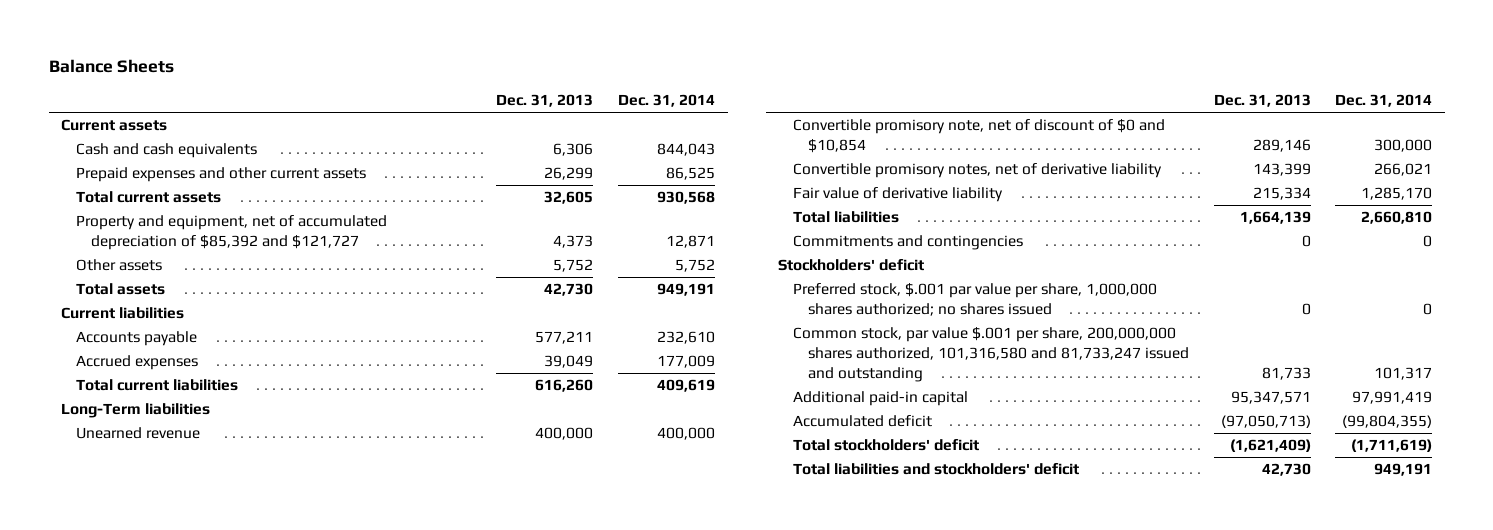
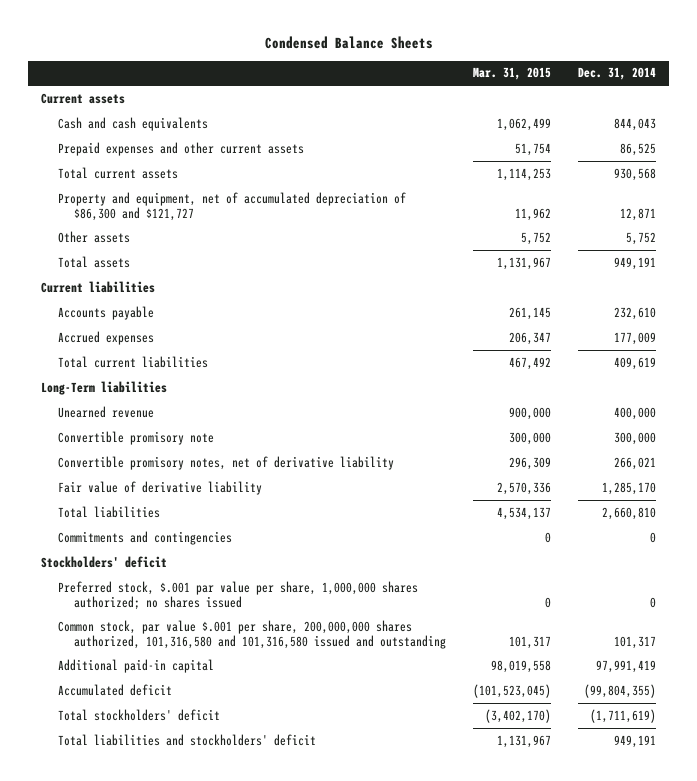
[48,59,174,74] Balance Sheets -> [264,35,433,49] Condensed Balance Sheets
[496,93,594,107] Dec. 31, 2013 -> none
none -> [473,67,552,81] Mar. 31, 2015
[75,215,387,250] Property and equipment, net of accumulated depreciation of $85,392 and $121,727 -> [57,191,406,221] Property and equipment, net of accumulated depreciation of $86,300 and $121,727
[792,119,1165,153] Convertible promisory note, net of discount of $0 and $10,854 -> [57,430,214,445] Convertible promisory note
[792,327,1189,382] Common stock, par value $.001 per share, 200,000,000 shares authorized, 101,316,580 and 81,733,247 issued and outstanding -> [57,619,447,649] Common stock, par value $.001 per share, 200,000,000 shares authorized, 101,316,580 and 101,316,580 issued and outstanding

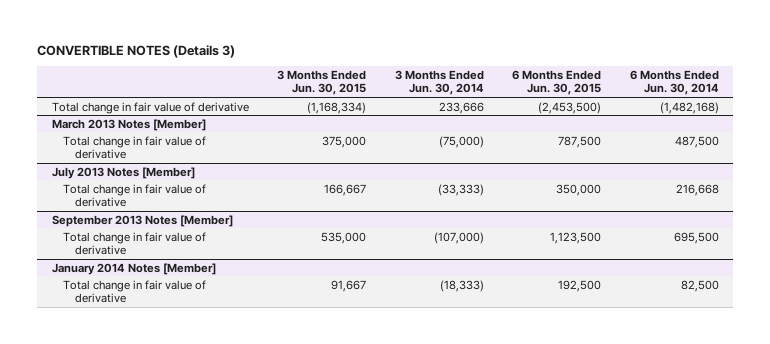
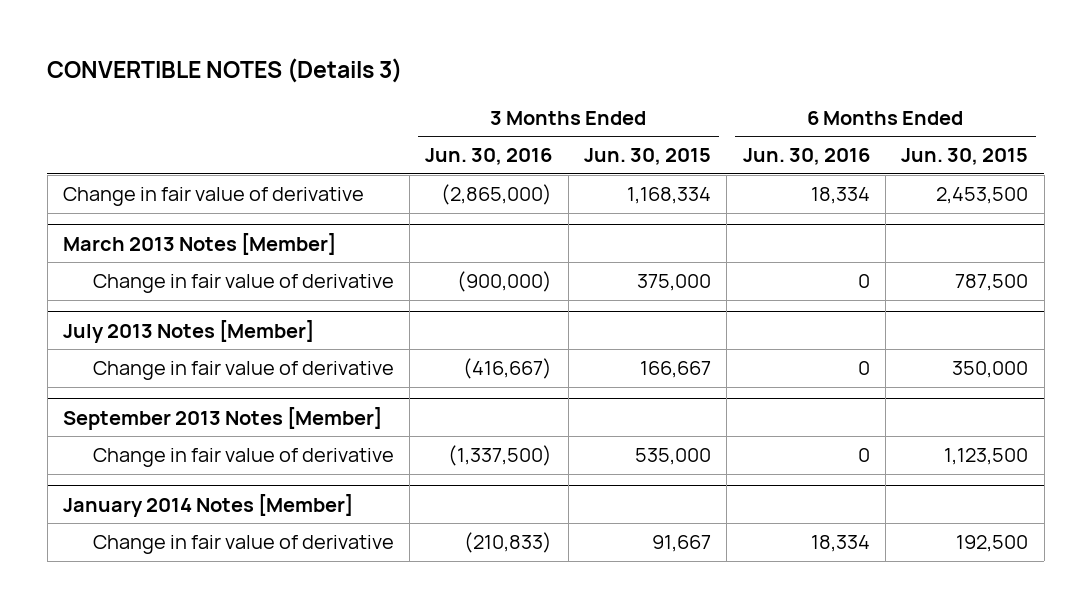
[394,69,484,96] 3 Months Ended Jun. 30, 2014 -> none
[629,69,719,96] 6 Months Ended Jun. 30, 2014 -> none
none -> [425,148,553,166] Jun. 30, 2016
none -> [742,148,870,166] Jun. 30, 2016
[51,101,249,114] Total change in fair value of derivative -> [63,187,365,207] Change in fair value of derivative
[307,101,367,114] (1,168,334) -> [627,187,712,205] 1,168,334
[538,101,602,114] (2,453,500) -> [936,187,1029,205] 2,453,500
[63,135,207,160] Total change in fair value of derivative -> [92,274,394,294] Change in fair value of derivative
[63,183,207,208] Total change in fair value of derivative -> [92,361,394,381] Change in fair value of derivative
[63,231,207,256] Total change in fair value of derivative -> [92,448,394,468] Change in fair value of derivative
[63,279,207,304] Total change in fair value of derivative -> [92,535,394,555] Change in fair value of derivative

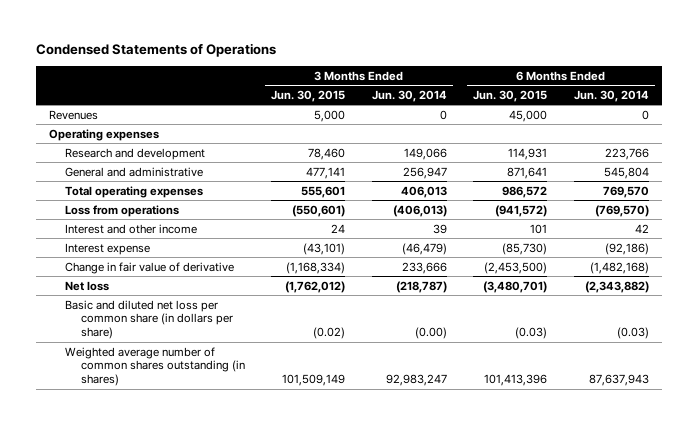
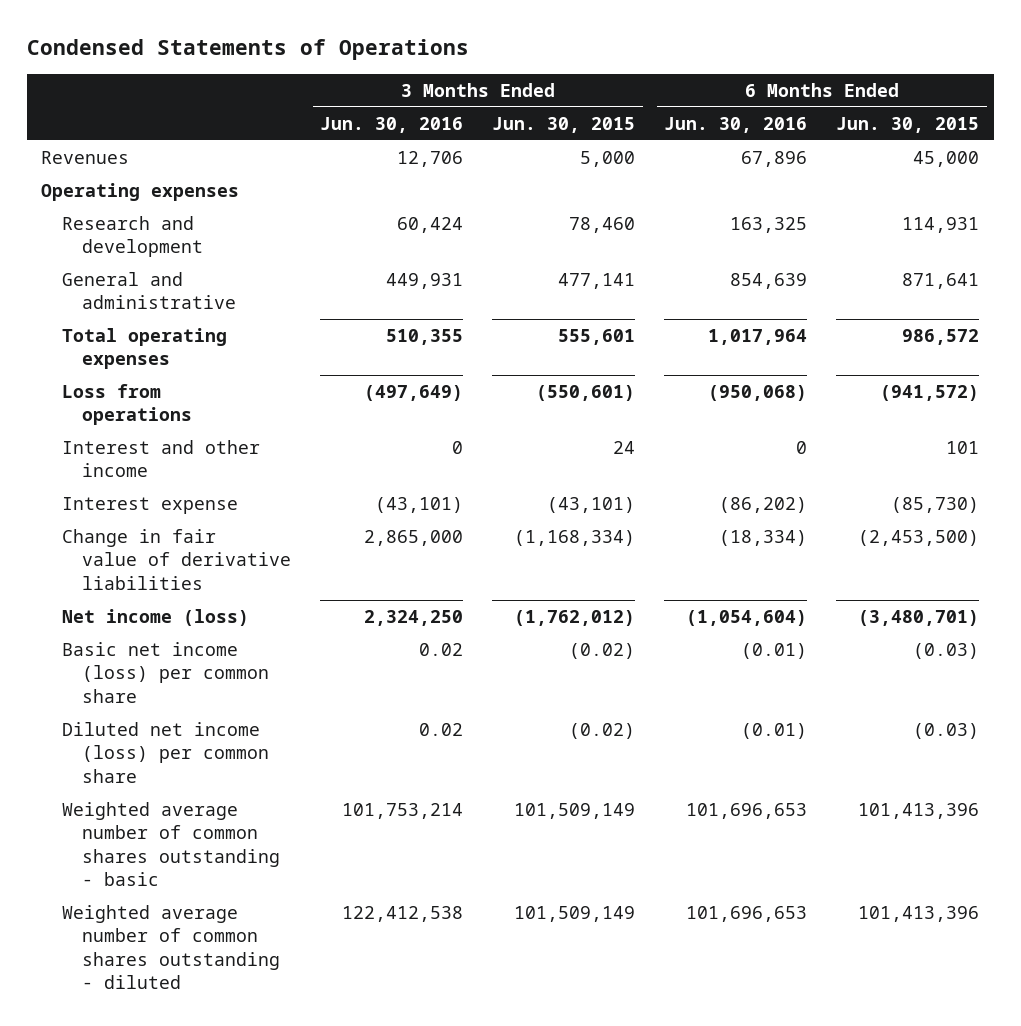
[371,89,447,102] Jun. 30, 2014 -> none
[573,89,649,102] Jun. 30, 2014 -> none
none -> [320,116,464,133] Jun. 30, 2016
none -> [664,116,808,133] Jun. 30, 2016
[65,261,235,274] Change in fair value of derivative -> [61,529,292,590] Change in fair value of derivative liabilities
[65,280,110,291] Net loss -> [61,609,249,627] Net income (loss)
none -> [61,642,270,703] Basic net income (loss) per common share
[65,299,233,339] Basic and diluted net loss per common share (in dollars per share) -> [61,722,270,783] Diluted net income (loss) per common share
none -> [61,802,281,886] Weighted average number of common shares outstanding - basic
[65,346,245,386] Weighted average number of common shares outstanding (in shares) -> [61,905,281,989] Weighted average number of common shares outstanding - diluted

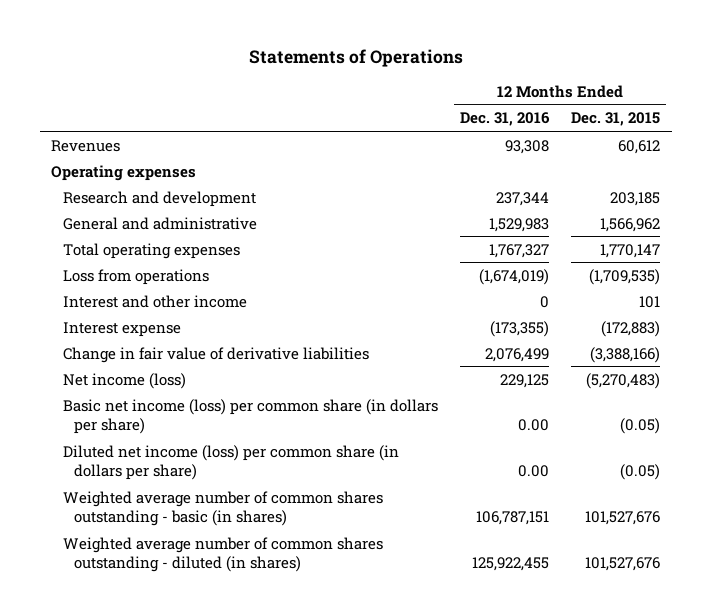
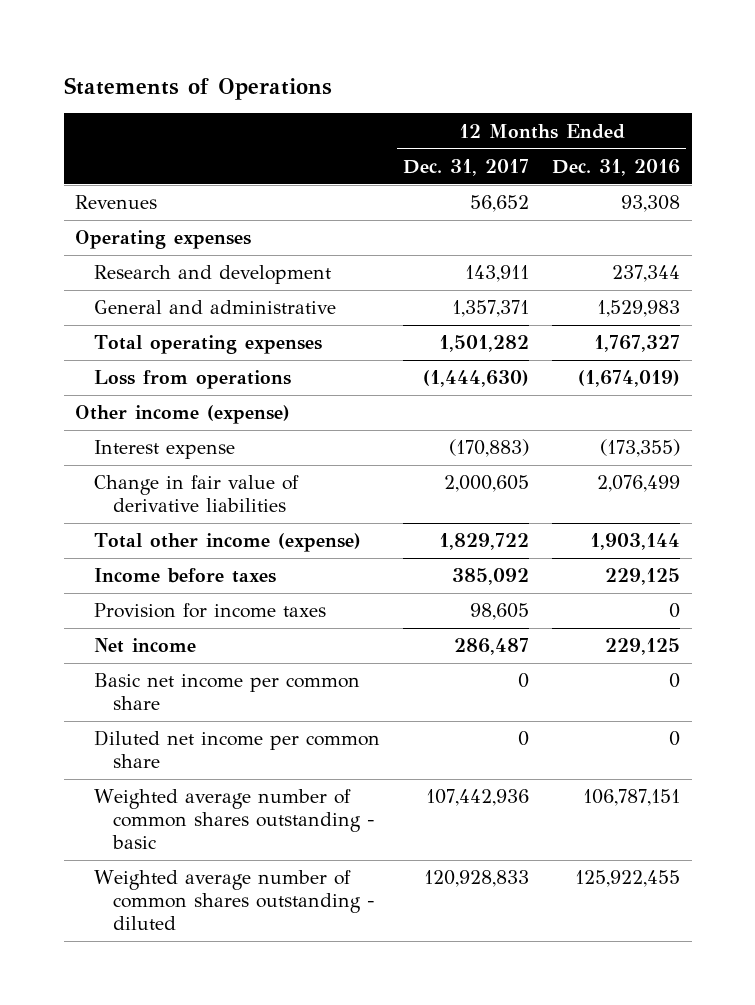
[571,112,661,127] Dec. 31, 2015 -> none
none -> [403,159,530,177] Dec. 31, 2017
[62,294,247,308] Interest and other income -> none
none -> [75,405,291,425] Other income (expense)
none -> [94,533,362,553] Total other income (expense)
none -> [94,568,277,584] Income before taxes
none -> [94,603,327,619] Provision for income taxes
[62,372,186,389] Net income (loss) -> [94,638,197,654] Net income
[62,398,438,435] Basic net income (loss) per common share (in dollars per share) -> [94,673,361,711] Basic net income per common share
[517,419,549,432] 0.00 -> [669,673,681,689] 0
[62,444,399,481] Diluted net income (loss) per common share (in dollars per share) -> [94,730,381,769] Diluted net income per common share
[517,465,549,478] 0.00 -> [669,731,681,747] 0
[62,490,383,527] Weighted average number of common shares outstanding - basic (in shares) -> [94,789,376,849] Weighted average number of common shares outstanding - basic
[62,536,383,573] Weighted average number of common shares outstanding - diluted (in shares) -> [94,870,376,930] Weighted average number of common shares outstanding - diluted

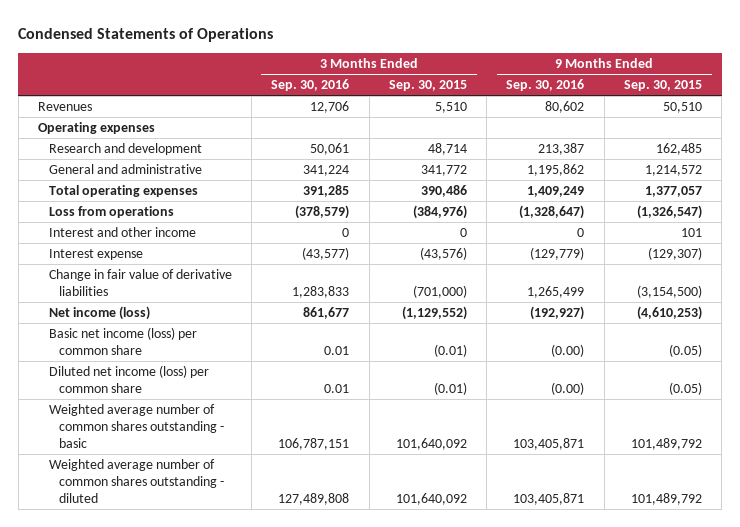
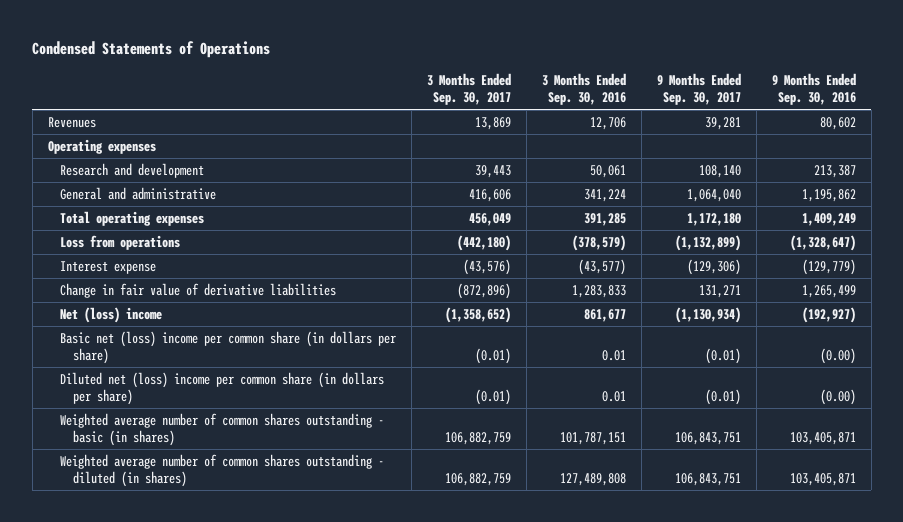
[388,80,467,92] Sep. 30, 2015 -> none
[624,80,703,92] Sep. 30, 2015 -> none
none -> [427,73,512,106] 3 Months Ended Sep. 30, 2017
none -> [656,73,741,106] 9 Months Ended Sep. 30, 2017
[48,227,196,238] Interest and other income -> none
[48,306,150,321] Net income (loss) -> [60,306,163,323] Net (loss) income
[48,327,197,355] Basic net income (loss) per common share -> [60,330,397,364] Basic net (loss) income per common share (in dollars per share)
[48,365,209,393] Diluted net income (loss) per common share -> [60,371,385,405] Diluted net (loss) income per common share (in dollars per share)
[48,404,225,448] Weighted average number of common shares outstanding - basic -> [60,412,385,446] Weighted average number of common shares outstanding - basic (in shares)
[278,437,350,450] 106,787,151 -> [560,431,627,445] 101,787,151
[48,459,225,503] Weighted average number of common shares outstanding - diluted -> [60,453,385,487] Weighted average number of common shares outstanding - diluted (in shares)

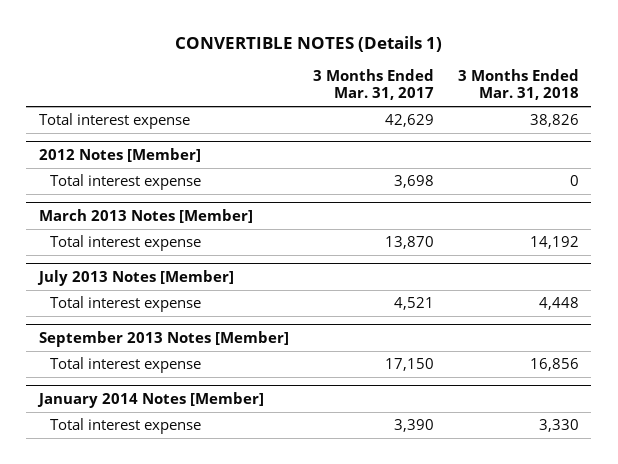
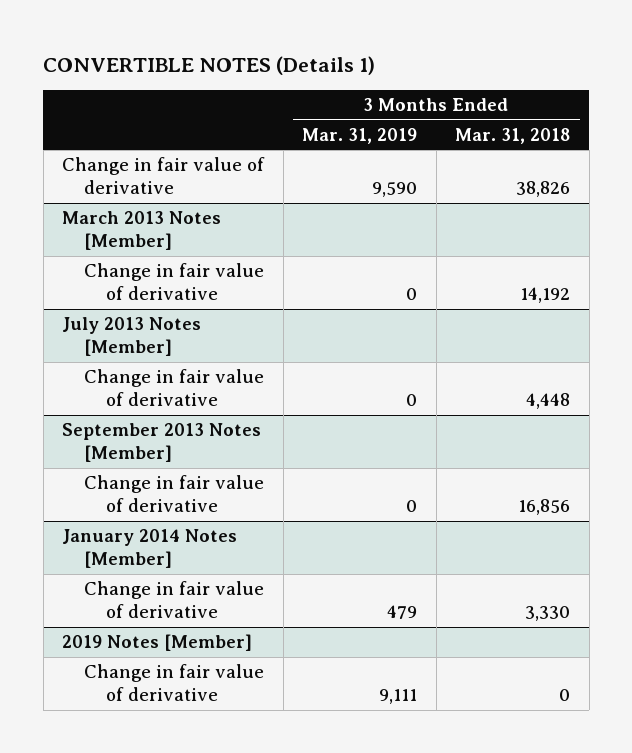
[312,69,434,101] 3 Months Ended Mar. 31, 2017 -> none
none -> [302,127,418,144] Mar. 31, 2019
[38,147,201,162] 2012 Notes [Member] -> none
[49,174,201,191] Total interest expense -> none
[38,113,190,130] Total interest expense -> [62,157,266,195] Change in fair value of derivative
[49,235,201,252] Total interest expense -> [83,263,264,301] Change in fair value of derivative
[49,296,201,313] Total interest expense -> [83,369,264,407] Change in fair value of derivative
[49,357,201,374] Total interest expense -> [83,475,264,513] Change in fair value of derivative
[49,418,201,435] Total interest expense -> [83,581,264,619] Change in fair value of derivative
none -> [62,634,253,652] 2019 Notes [Member]
none -> [83,664,264,702] Change in fair value of derivative

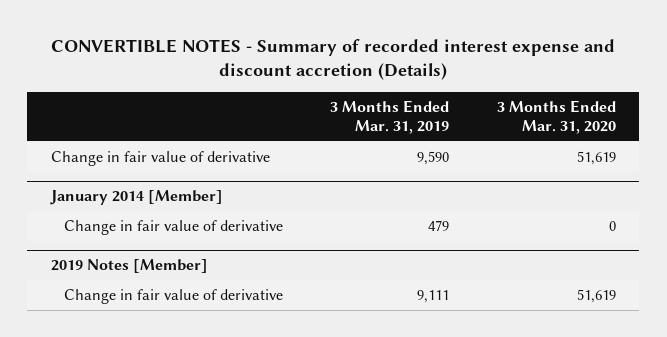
[43,55,376,75] CONVERTIBLE NOTES (Details 1) -> [51,38,616,81] CONVERTIBLE NOTES - Summary of recorded interest expense and discount accretion (Details)
[455,127,571,144] Mar. 31, 2018 -> none
none -> [496,100,616,134] 3 Months Ended Mar. 31, 2020
[62,211,222,251] March 2013 Notes [Member] -> none
[83,263,264,301] Change in fair value of derivative -> none
[62,317,202,357] July 2013 Notes [Member] -> none
[83,369,264,407] Change in fair value of derivative -> none
[62,423,262,463] September 2013 Notes [Member] -> none
[83,475,264,513] Change in fair value of derivative -> none
[62,529,238,569] January 2014 Notes [Member] -> [49,190,223,206] January 2014 [Member]

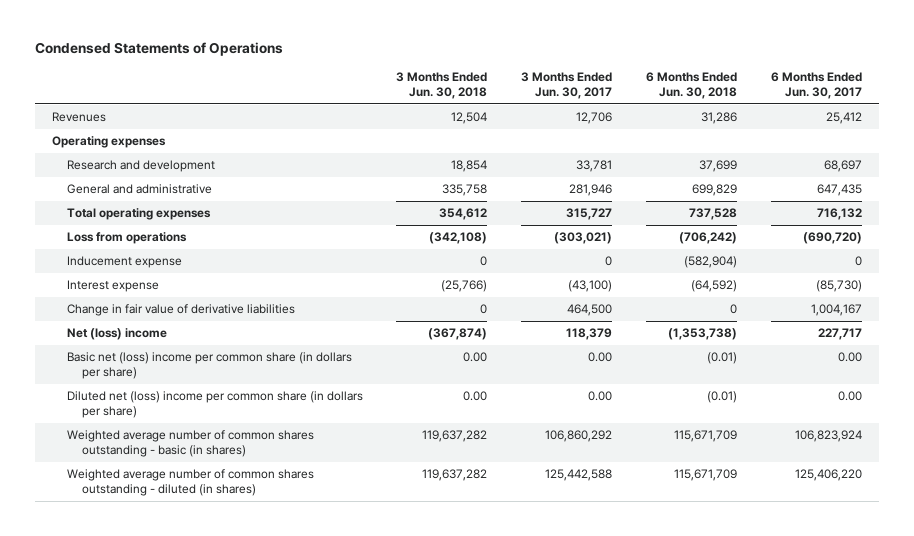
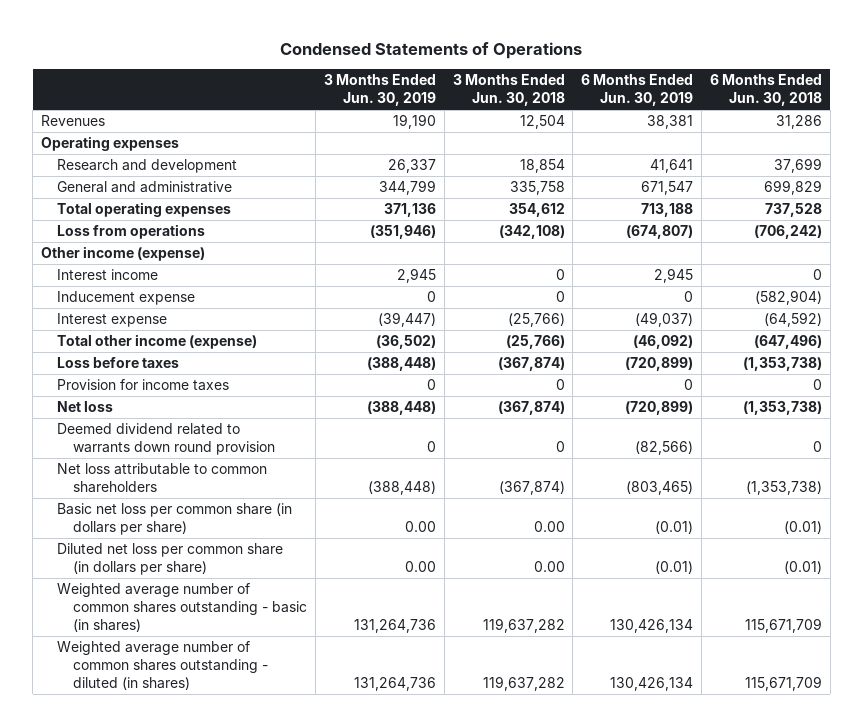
[521,72,613,100] 3 Months Ended Jun. 30, 2017 -> none
[770,72,862,100] 6 Months Ended Jun. 30, 2017 -> none
none -> [323,74,436,107] 3 Months Ended Jun. 30, 2019
none -> [581,74,694,107] 6 Months Ended Jun. 30, 2019
none -> [40,246,205,262] Other income (expense)
none -> [57,269,159,281] Interest income
[66,304,295,317] Change in fair value of derivative liabilities -> none
none -> [57,334,258,350] Total other income (expense)
none -> [57,357,180,369] Loss before taxes
none -> [57,379,230,392] Provision for income taxes
[66,328,167,341] Net (loss) income -> [57,401,114,413] Net loss
none -> [57,423,276,456] Deemed dividend related to warrants down round provision
none -> [57,463,268,494] Net loss attributable to common shareholders
[66,352,352,379] Basic net (loss) income per common share (in dollars per share) -> [57,503,293,536] Basic net loss per common share (in dollars per share)
[66,391,363,418] Diluted net (loss) income per common share (in dollars per share) -> [57,543,284,576] Diluted net loss per common share (in dollars per share)

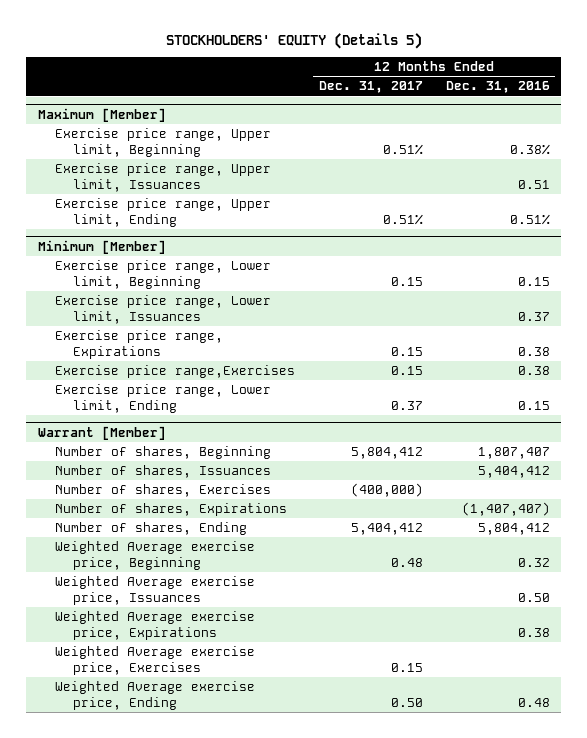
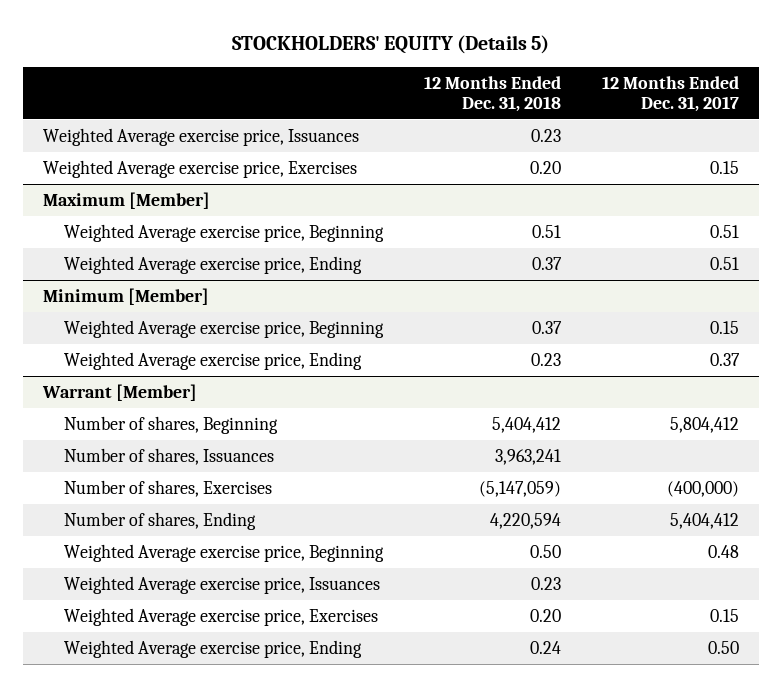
[445,81,550,94] Dec. 31, 2016 -> none
none -> [423,75,561,112] 12 Months Ended Dec. 31, 2018
none -> [43,127,360,146] Weighted Average exercise price, Issuances
none -> [43,159,358,178] Weighted Average exercise price, Exercises
[55,127,272,157] Exercise price range, Upper limit, Beginning -> none
[55,162,272,192] Exercise price range, Upper limit, Issuances -> none
[55,197,272,227] Exercise price range, Upper limit, Ending -> none
none -> [63,223,384,242] Weighted Average exercise price, Beginning
none -> [63,255,362,274] Weighted Average exercise price, Ending
[55,259,272,289] Exercise price range, Lower limit, Beginning -> none
[55,294,272,324] Exercise price range, Lower limit, Issuances -> none
[55,329,224,359] Exercise price range, Expirations -> none
[55,364,296,378] Exercise price range,Exercises -> none
[55,383,272,413] Exercise price range, Lower limit, Ending -> none
none -> [63,319,384,338] Weighted Average exercise price, Beginning
none -> [63,351,362,370] Weighted Average exercise price, Ending
[55,502,288,516] Number of shares, Expirations -> none
[55,610,256,640] Weighted Average exercise price, Expirations -> none

